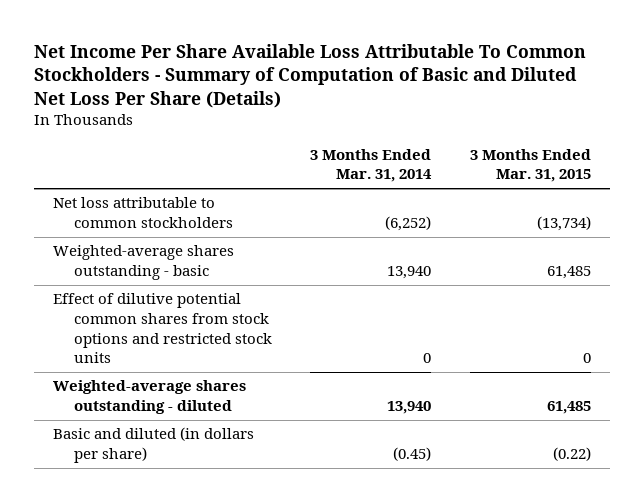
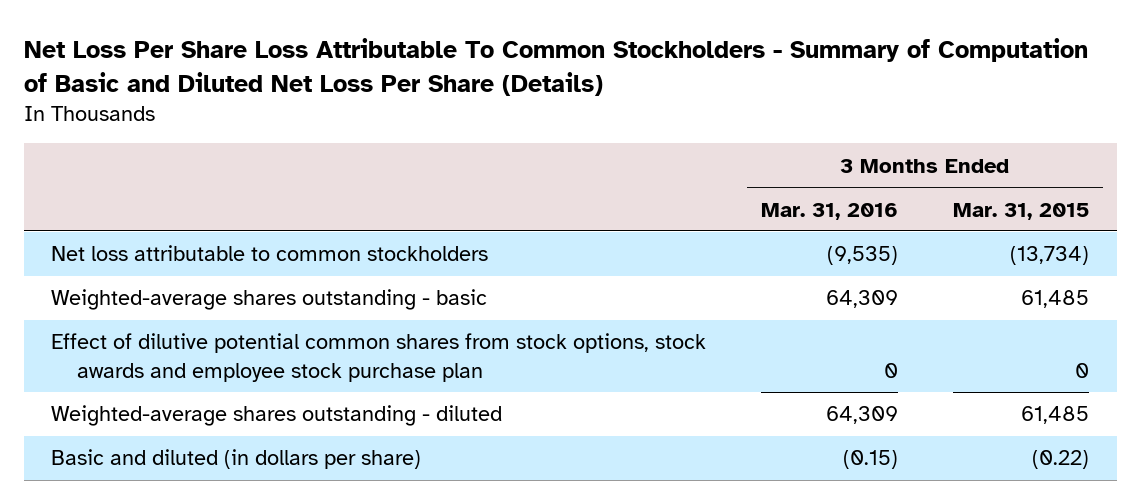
[34,43,587,108] Net Income Per Share Available Loss Attributable To Common Stockholders - Summary of Computation of Basic and Diluted Net Loss Per Share (Details) -> [23,37,1088,96] Net Loss Per Share Loss Attributable To Common Stockholders - Summary of Computation of Basic and Diluted Net Loss Per Share (Details)
[310,148,433,183] 3 Months Ended Mar. 31, 2014 -> none
none -> [761,202,899,220] Mar. 31, 2016
[53,293,272,364] Effect of dilutive potential common shares from stock options and restricted stock units -> [51,333,707,382] Effect of dilutive potential common shares from stock options, stock awards and employee stock purchase plan

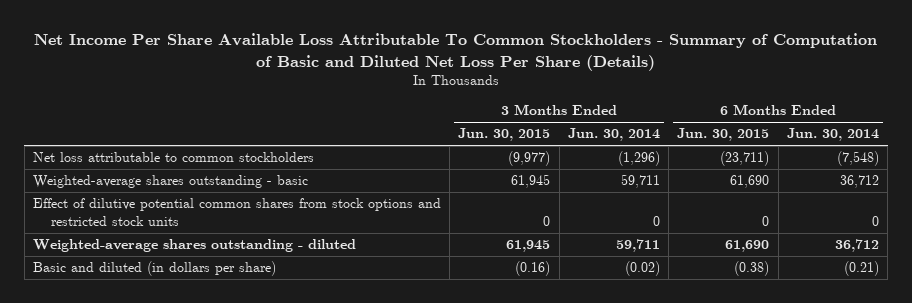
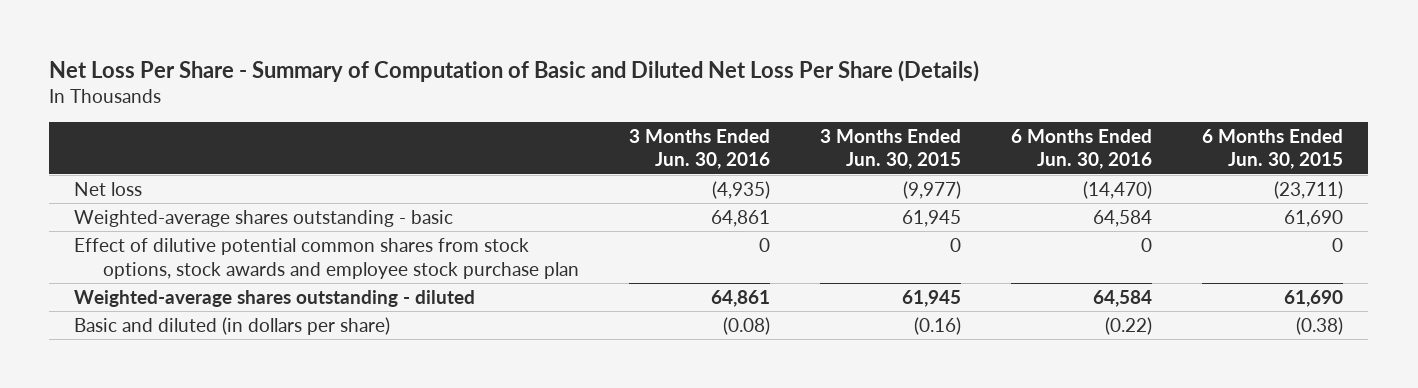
[33,33,877,71] Net Income Per Share Available Loss Attributable To Common Stockholders - Summary of Computation of Basic and Diluted Net Loss Per Share (Details) -> [49,60,980,83] Net Loss Per Share - Summary of Computation of Basic and Diluted Net Loss Per Share (Details)
[567,128,660,142] Jun. 30, 2014 -> none
[786,128,879,142] Jun. 30, 2014 -> none
none -> [629,128,771,170] 3 Months Ended Jun. 30, 2016
none -> [1011,128,1153,170] 6 Months Ended Jun. 30, 2016
[32,152,314,163] Net loss attributable to common stockholders -> [74,181,143,196] Net loss
[32,198,441,226] Effect of dilutive potential common shares from stock options and restricted stock units -> [74,237,579,279] Effect of dilutive potential common shares from stock options, stock awards and employee stock purchase plan

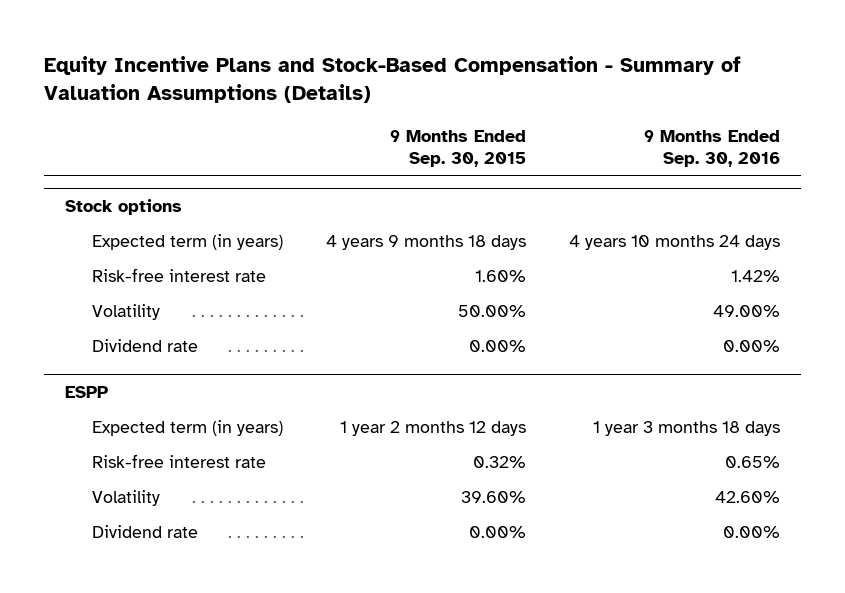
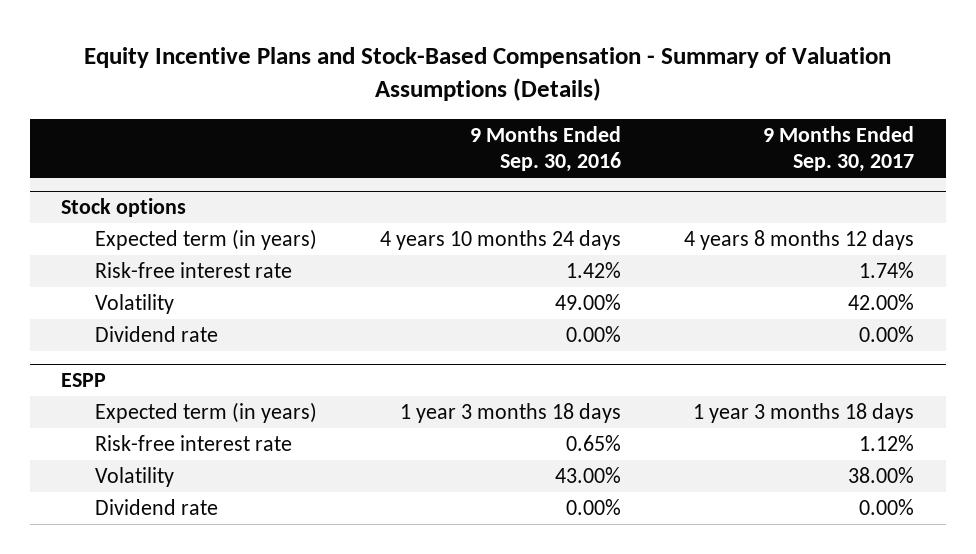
[389,129,526,168] 9 Months Ended Sep. 30, 2015 -> none
none -> [763,125,915,172] 9 Months Ended Sep. 30, 2017
[714,490,780,503] 42.60% -> [555,467,622,484] 43.00%

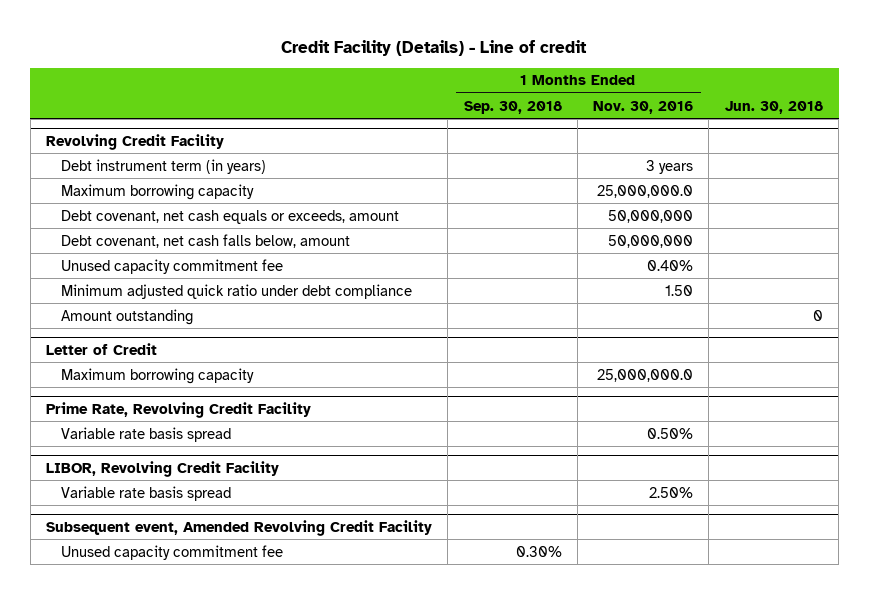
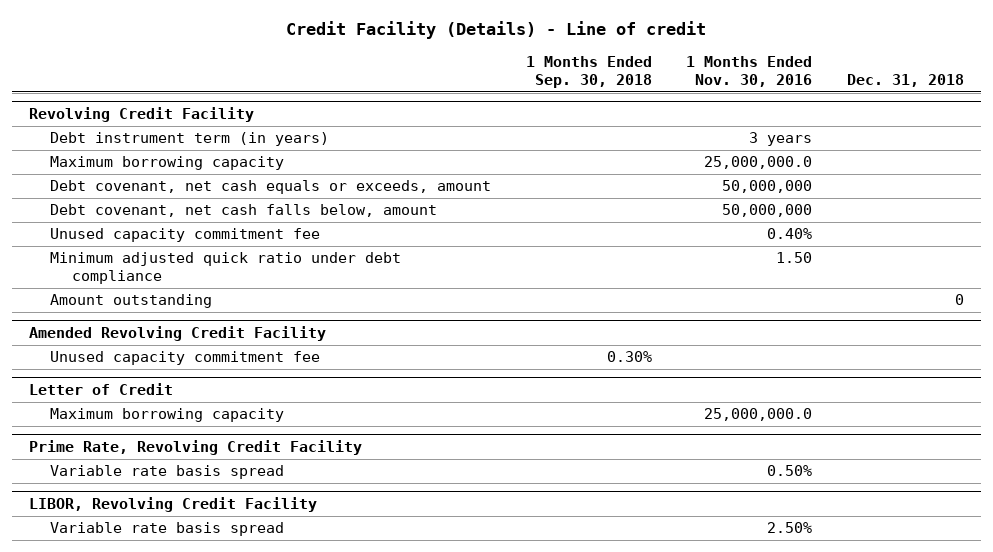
[724,100,823,114] Jun. 30, 2018 -> none
none -> [846,73,964,87] Dec. 31, 2018
none -> [29,326,327,342] Amended Revolving Credit Facility
none -> [50,351,321,366] Unused capacity commitment fee
[45,519,432,536] Subsequent event, Amended Revolving Credit Facility -> none
[60,544,283,560] Unused capacity commitment fee -> none

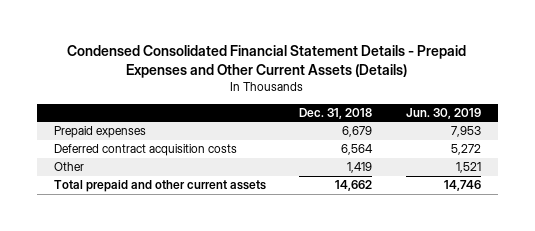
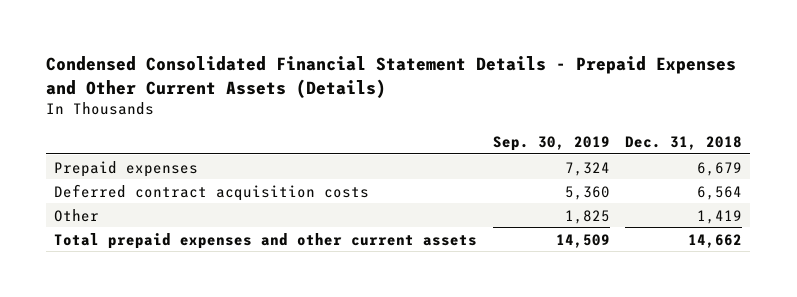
[405,107,481,119] Jun. 30, 2019 -> none
none -> [492,135,610,151] Sep. 30, 2019
[54,180,267,193] Total prepaid and other current assets -> [54,232,478,249] Total prepaid expenses and other current assets

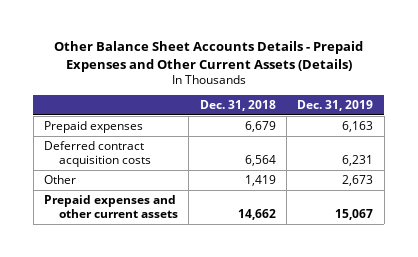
[46,55,737,98] Condensed Consolidated Financial Statement Details - Prepaid Expenses and Other Current Assets (Details) -> [53,40,363,72] Other Balance Sheet Accounts Details - Prepaid Expenses and Other Current Assets (Details)
[492,135,610,151] Sep. 30, 2019 -> none
none -> [297,100,374,112] Dec. 31, 2019
[54,232,478,249] Total prepaid expenses and other current assets -> [44,194,178,219] Prepaid expenses and other current assets

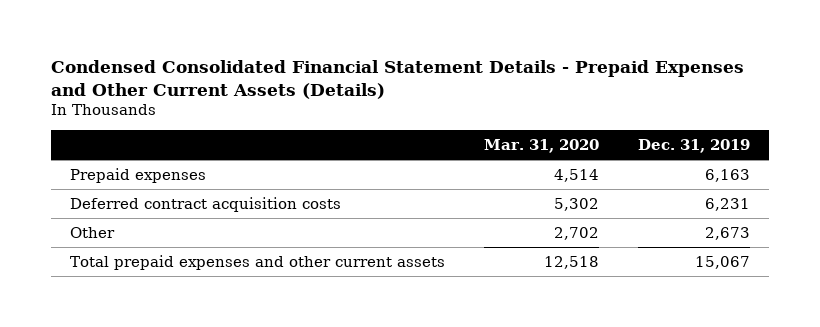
[53,40,363,72] Other Balance Sheet Accounts Details - Prepaid Expenses and Other Current Assets (Details) -> [50,60,744,99] Condensed Consolidated Financial Statement Details - Prepaid Expenses and Other Current Assets (Details)
[199,100,276,112] Dec. 31, 2018 -> none
none -> [483,139,599,154] Mar. 31, 2020
[44,194,178,219] Prepaid expenses and other current assets -> [69,255,445,271] Total prepaid expenses and other current assets

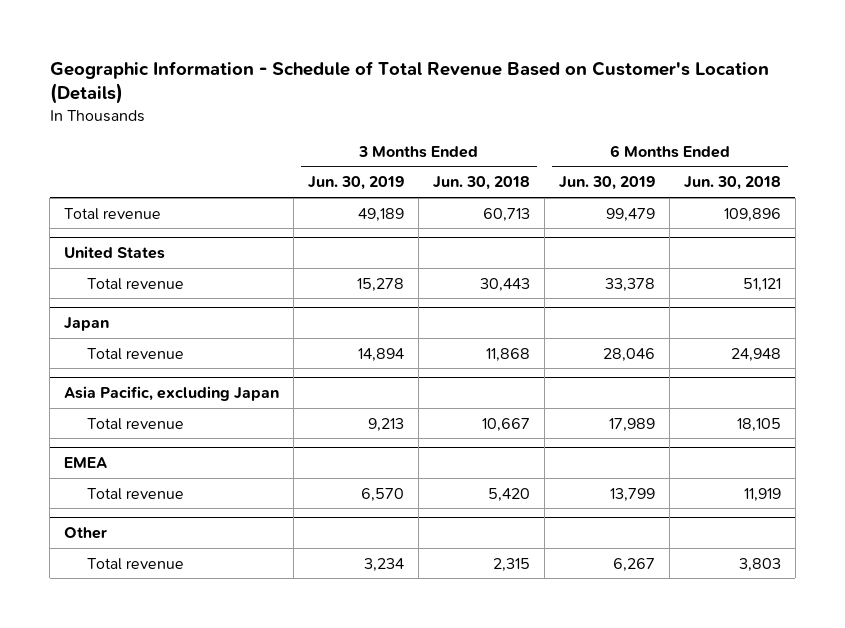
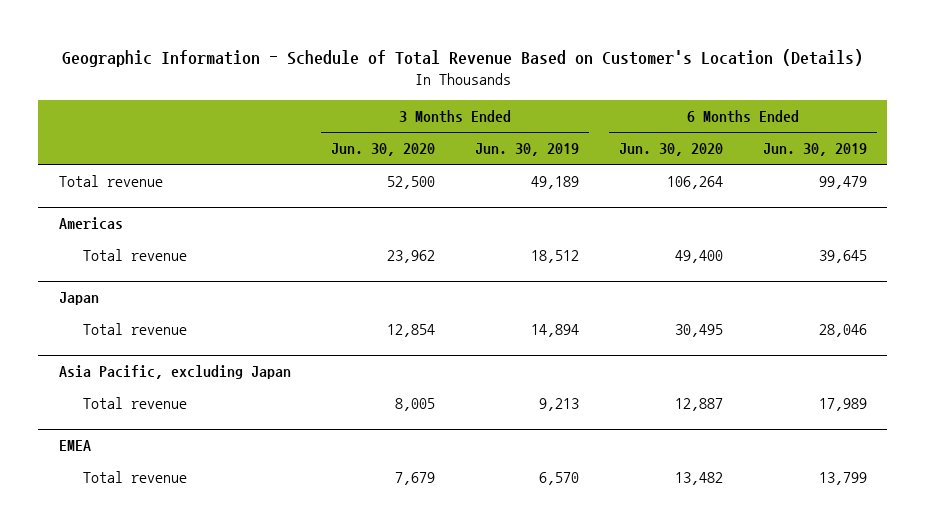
[433,176,531,191] Jun. 30, 2018 -> none
[683,176,781,191] Jun. 30, 2018 -> none
none -> [330,143,435,157] Jun. 30, 2020
none -> [618,143,723,157] Jun. 30, 2020
[64,246,166,260] United States -> [58,217,123,231] Americas
[357,277,405,292] 15,278 -> [530,250,579,264] 18,512
[605,277,656,292] 33,378 -> [818,250,867,264] 39,645
[64,527,108,540] Other -> none
[86,557,184,570] Total revenue -> none

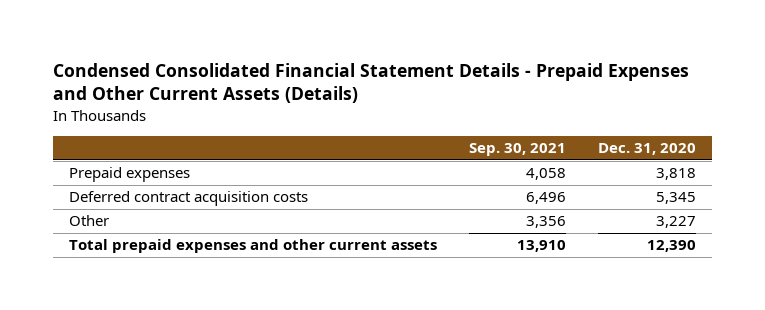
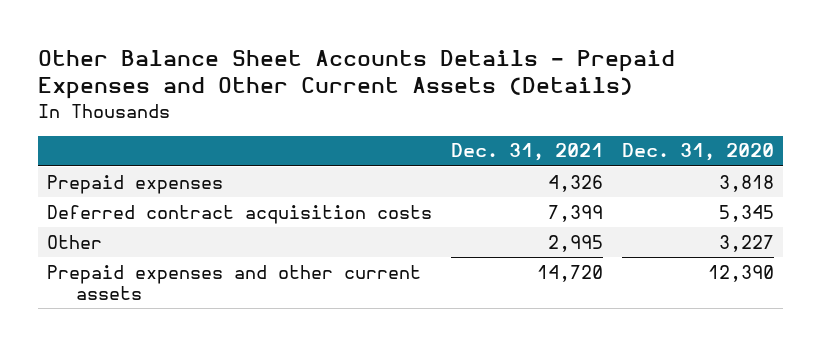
[53,62,690,104] Condensed Consolidated Financial Statement Details - Prepaid Expenses and Other Current Assets (Details) -> [37,49,675,100] Other Balance Sheet Accounts Details - Prepaid Expenses and Other Current Assets (Details)
[468,143,566,157] Sep. 30, 2021 -> none
none -> [451,143,604,162] Dec. 31, 2021
[68,239,437,254] Total prepaid expenses and other current assets -> [47,264,422,300] Prepaid expenses and other current assets

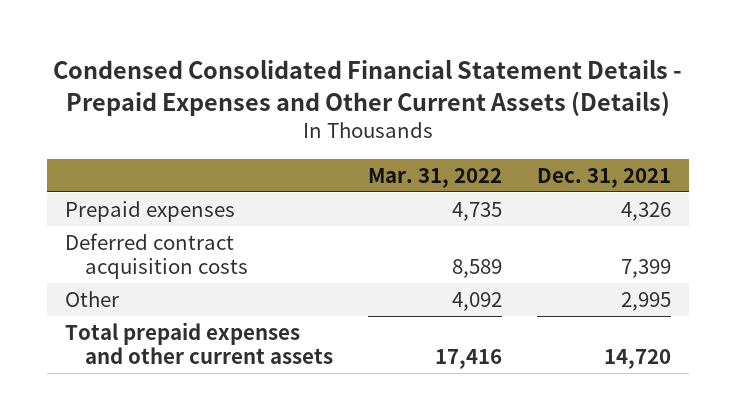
[37,49,675,100] Other Balance Sheet Accounts Details - Prepaid Expenses and Other Current Assets (Details) -> [53,59,683,116] Condensed Consolidated Financial Statement Details - Prepaid Expenses and Other Current Assets (Details)
[621,143,774,162] Dec. 31, 2020 -> none
none -> [368,167,503,188] Mar. 31, 2022
[47,264,422,300] Prepaid expenses and other current assets -> [65,321,334,365] Total prepaid expenses and other current assets

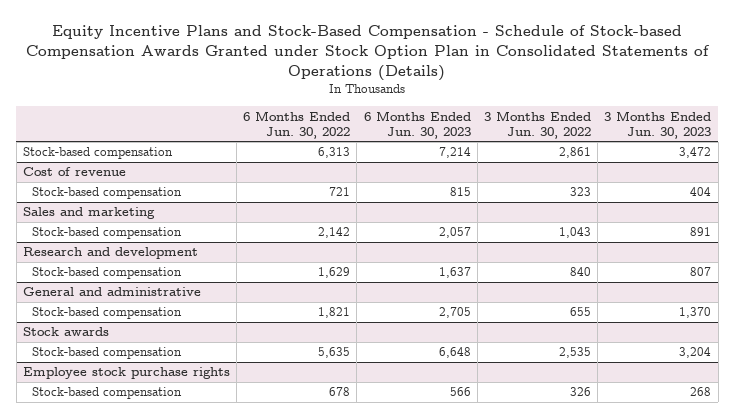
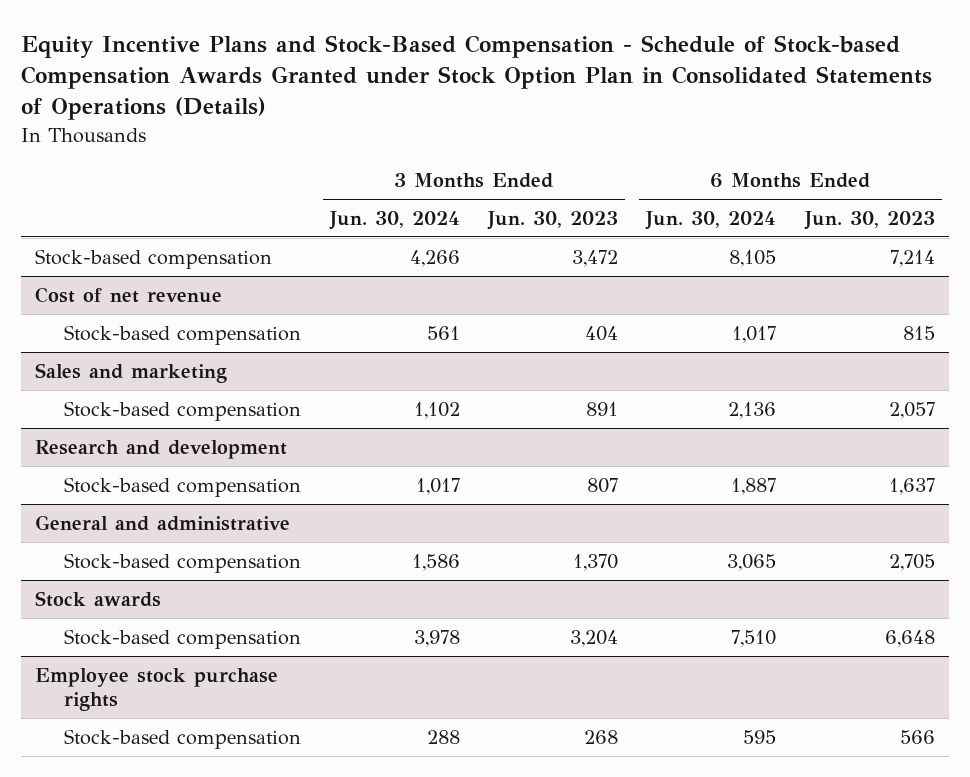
[243,110,351,139] 6 Months Ended Jun. 30, 2022 -> none
[483,110,591,139] 3 Months Ended Jun. 30, 2022 -> none
none -> [328,210,460,230] Jun. 30, 2024
none -> [645,210,777,230] Jun. 30, 2024
[22,167,126,177] Cost of revenue -> [35,286,223,303] Cost of net revenue

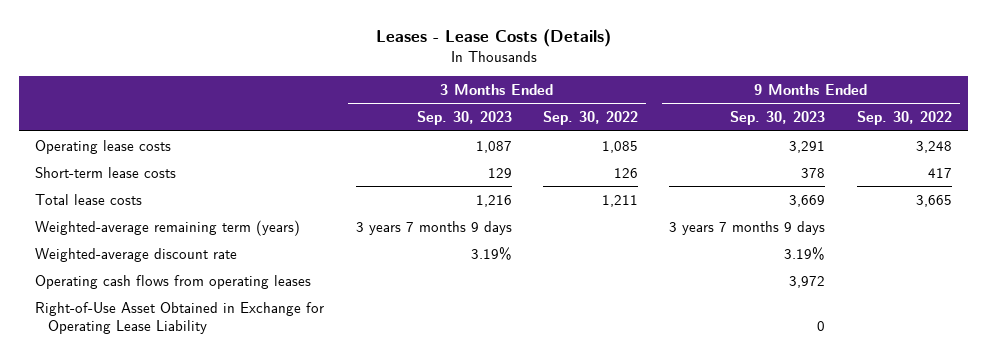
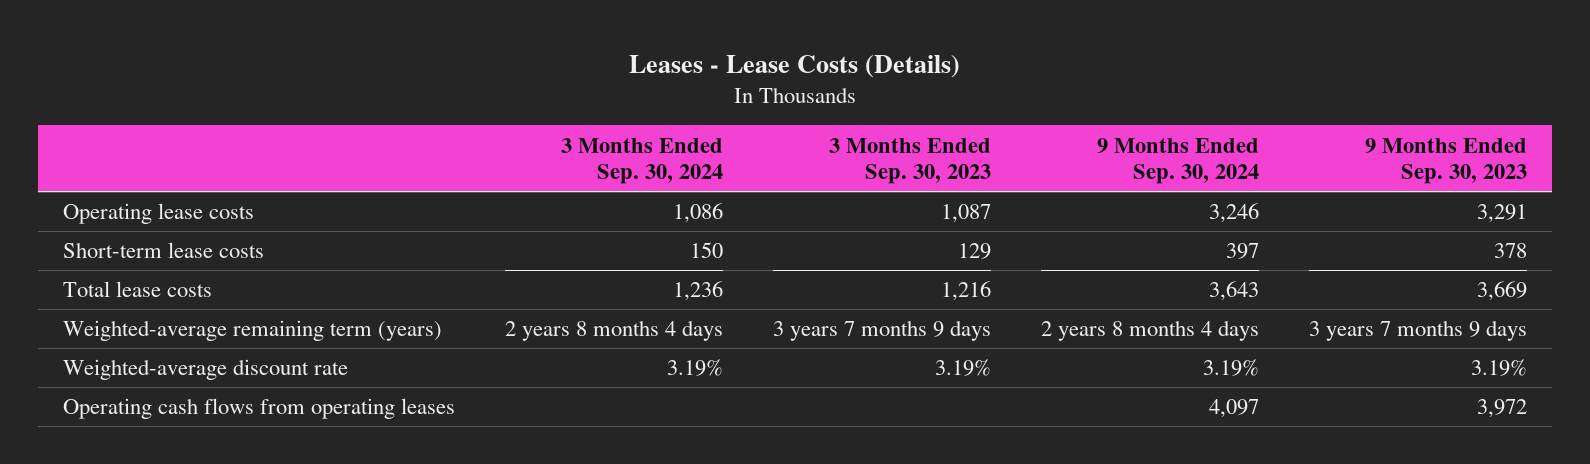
[543,111,639,126] Sep. 30, 2022 -> none
[856,111,952,126] Sep. 30, 2022 -> none
none -> [560,137,723,184] 3 Months Ended Sep. 30, 2024
none -> [1096,137,1259,184] 9 Months Ended Sep. 30, 2024
[35,301,325,335] Right-of-Use Asset Obtained in Exchange for Operating Lease Liability -> none

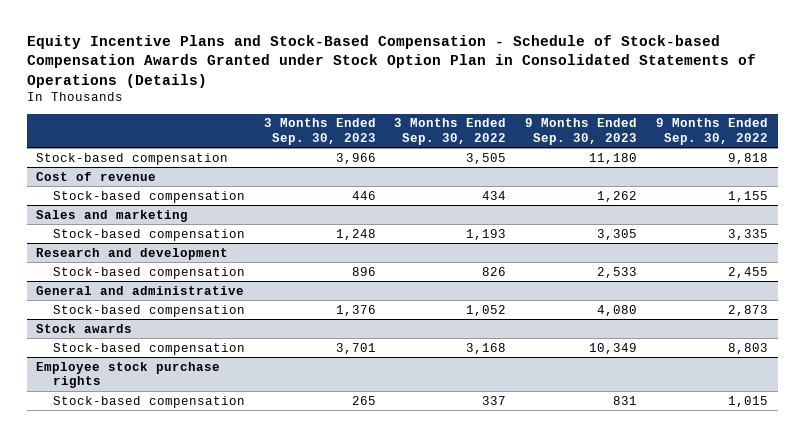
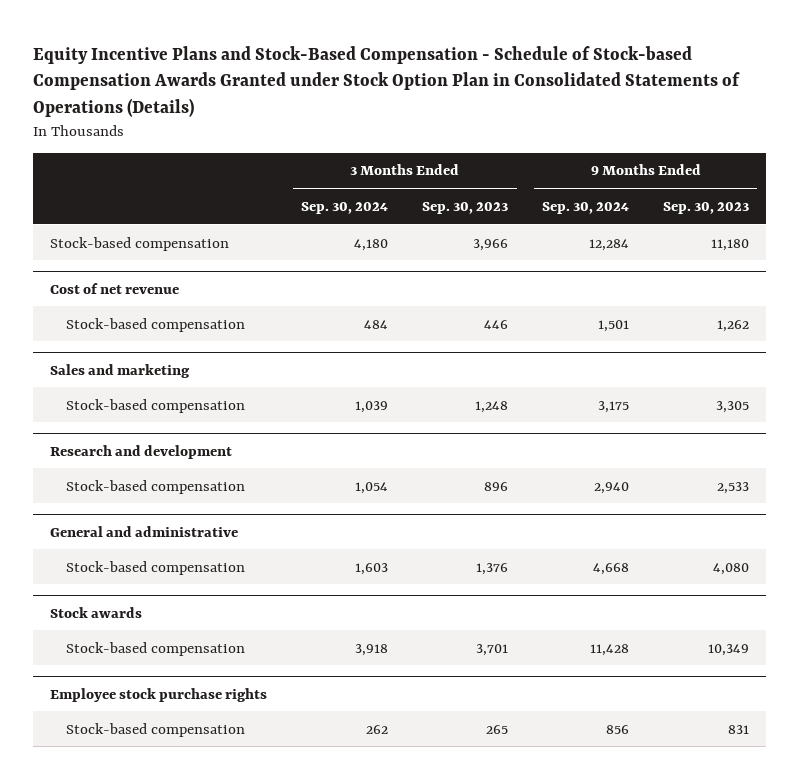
[394,118,507,145] 3 Months Ended Sep. 30, 2022 -> none
[656,118,769,145] 9 Months Ended Sep. 30, 2022 -> none
none -> [301,201,389,214] Sep. 30, 2024
none -> [542,201,630,214] Sep. 30, 2024
[36,171,157,181] Cost of revenue -> [50,282,180,294] Cost of net revenue

